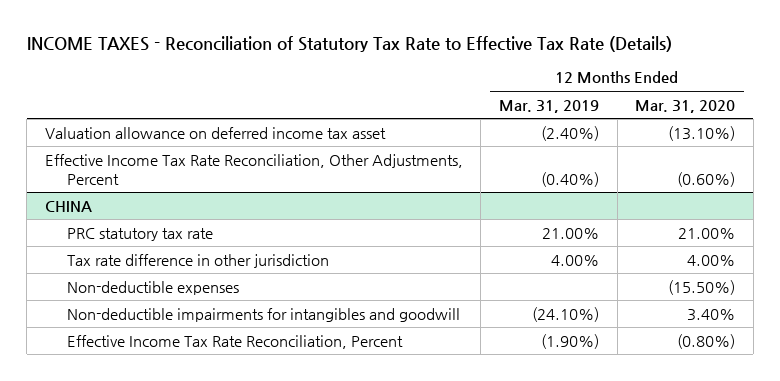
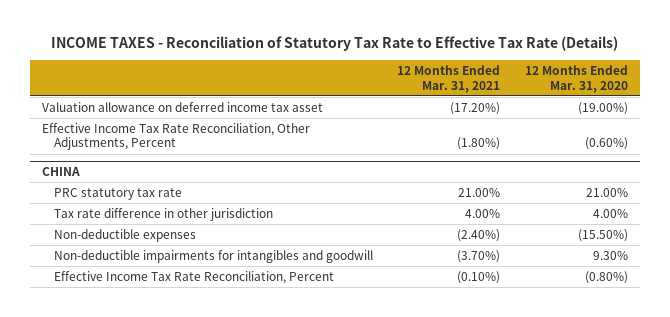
[499,99,600,113] Mar. 31, 2019 -> none
none -> [397,65,501,93] 12 Months Ended Mar. 31, 2021
[668,125,736,141] (13.10%) -> [577,101,628,115] (19.00%)
[687,308,736,321] 3.40% -> [592,250,628,260] 9.30%

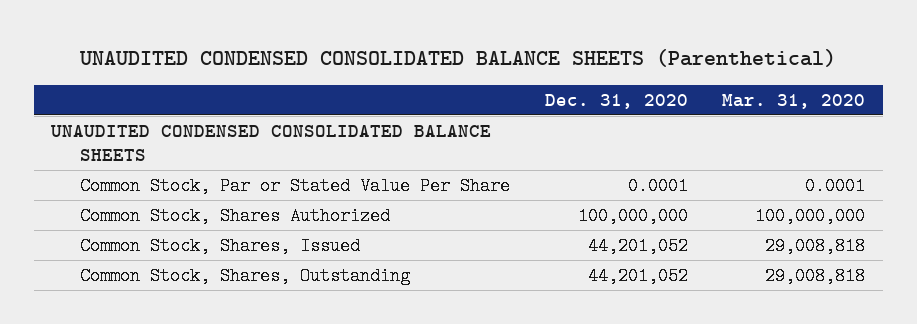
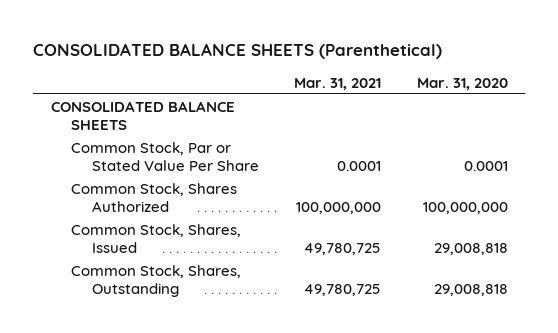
[79,48,837,67] UNAUDITED CONDENSED CONSOLIDATED BALANCE SHEETS (Parenthetical) -> [33,43,443,60] CONSOLIDATED BALANCE SHEETS (Parenthetical)
[544,94,688,110] Dec. 31, 2020 -> none
none -> [294,77,382,90] Mar. 31, 2021
[50,125,492,161] UNAUDITED CONDENSED CONSOLIDATED BALANCE SHEETS -> [50,100,235,131] CONSOLIDATED BALANCE SHEETS

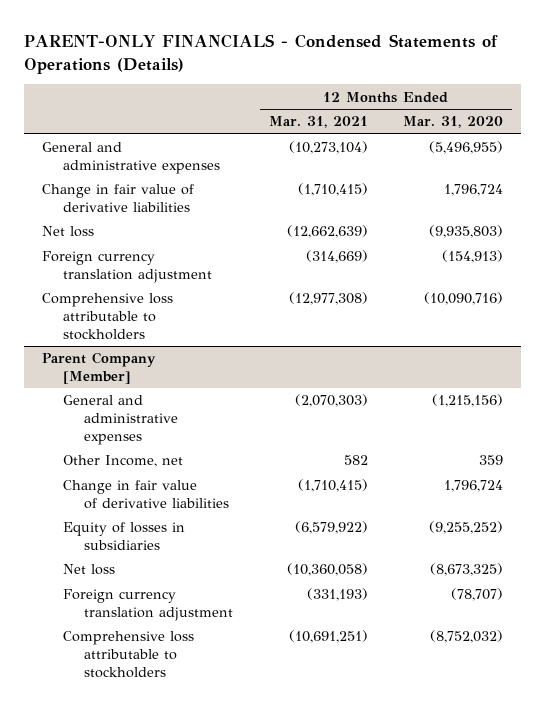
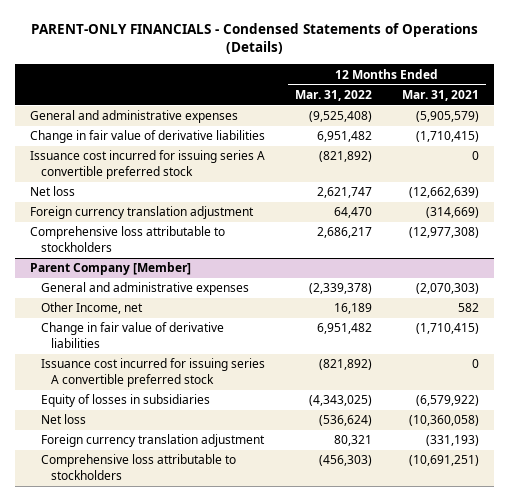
[403,116,504,129] Mar. 31, 2020 -> none
none -> [295,90,373,102] Mar. 31, 2022
[288,141,368,155] (10,273,104) -> [415,111,479,123] (5,905,579)
none -> [30,150,266,179] Issuance cost incurred for issuing series A convertible preferred stock
none -> [40,358,265,387] Issuance cost incurred for issuing series A convertible preferred stock

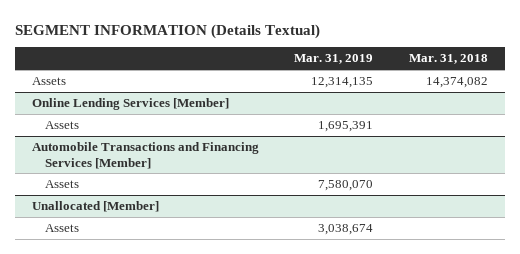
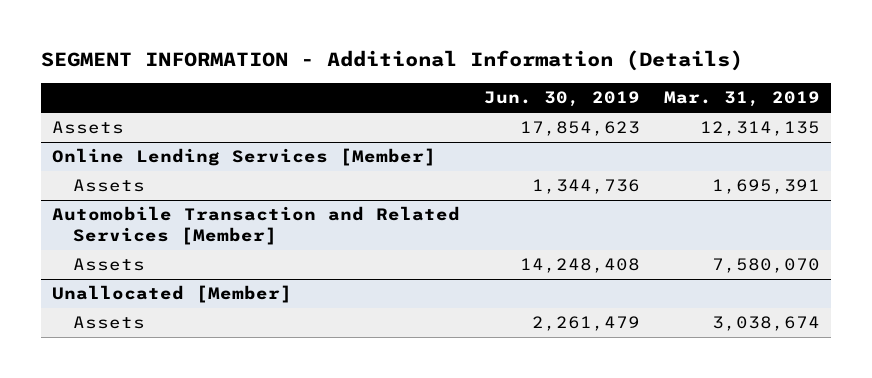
[14,23,320,39] SEGMENT INFORMATION (Details Textual) -> [40,50,743,72] SEGMENT INFORMATION - Additional Information (Details)
[408,54,488,65] Mar. 31, 2018 -> none
none -> [483,91,640,108] Jun. 30, 2019
[32,142,260,169] Automobile Transactions and Financing Services [Member] -> [52,206,461,246] Automobile Transaction and Related Services [Member]

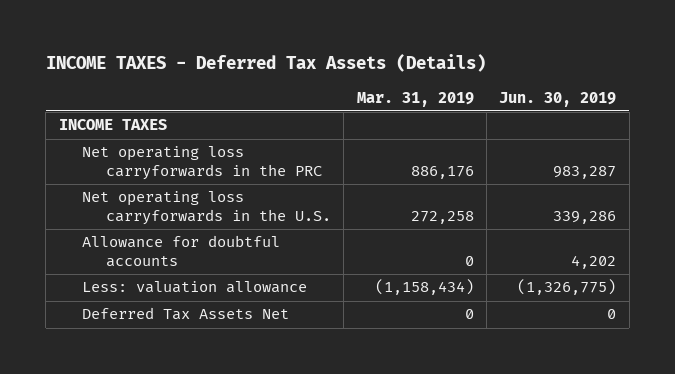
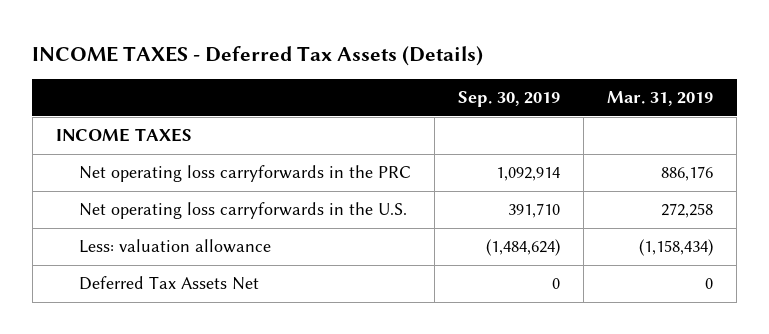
[499,91,617,107] Jun. 30, 2019 -> none
none -> [457,90,560,107] Sep. 30, 2019
[82,235,281,267] Allowance for doubtful accounts -> none

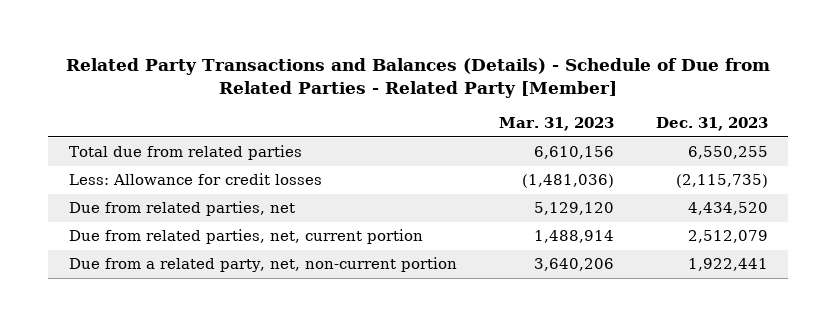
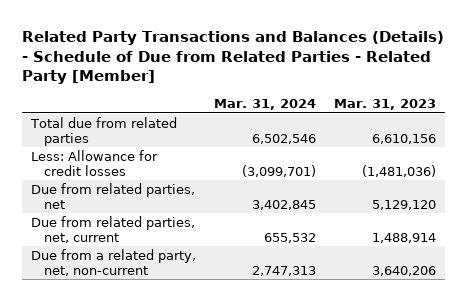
[655,116,768,131] Dec. 31, 2023 -> none
none -> [214,98,317,110] Mar. 31, 2024
[69,229,424,245] Due from related parties, net, current portion -> [31,215,196,243] Due from related parties, net, current
[69,257,458,273] Due from a related party, net, non-current portion -> [31,248,197,276] Due from a related party, net, non-current

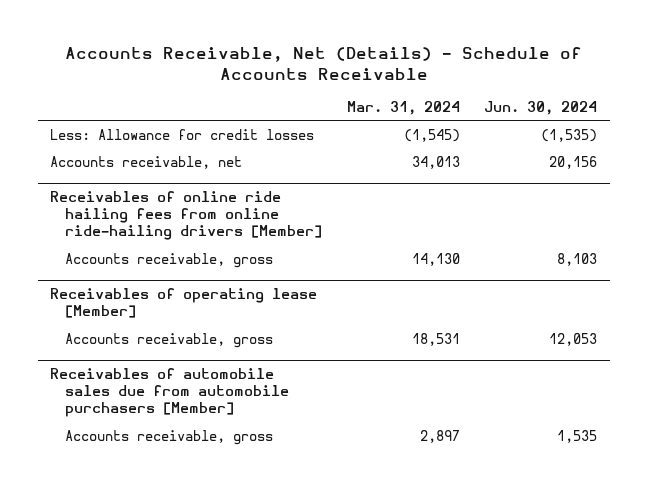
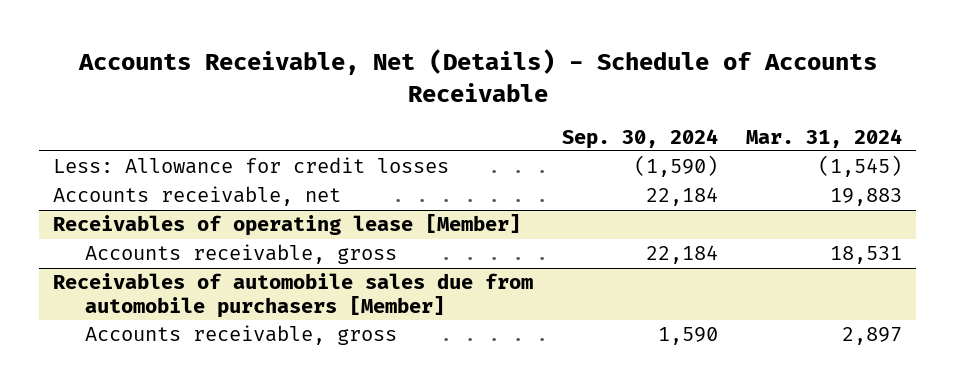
[484,100,598,115] Jun. 30, 2024 -> none
none -> [561,128,718,149] Sep. 30, 2024
[50,191,323,241] Receivables of online ride hailing fees from online ride-hailing drivers [Member] -> none
[65,252,274,268] Accounts receivable, gross -> none
[411,155,460,169] 34,013 -> [830,188,903,207] 19,883

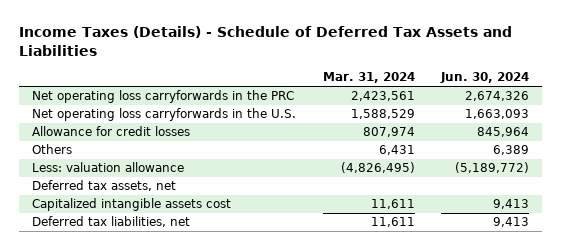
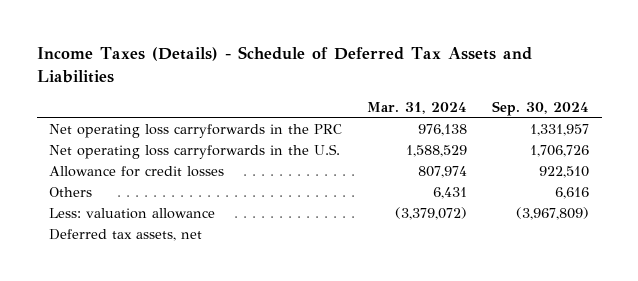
[440,72,530,84] Jun. 30, 2024 -> none
none -> [492,100,590,116] Sep. 30, 2024
[350,91,415,102] 2,423,561 -> [418,123,468,136] 976,138
[340,162,415,174] (4,826,495) -> [395,206,468,220] (3,379,072)
[31,198,231,212] Capitalized intangible assets cost -> none
[31,216,190,228] Deferred tax liabilities, net -> none

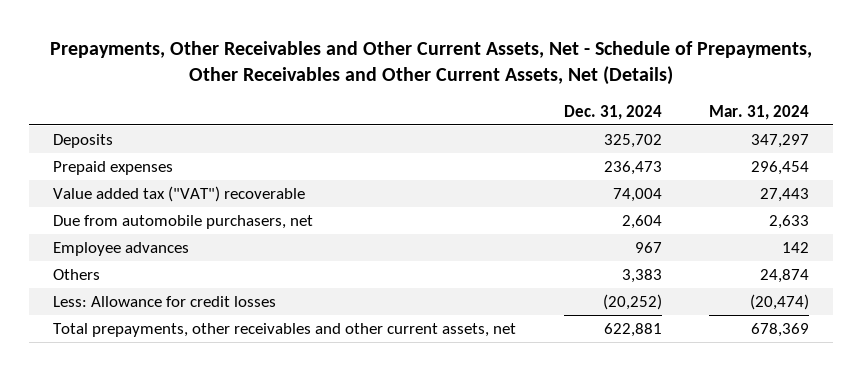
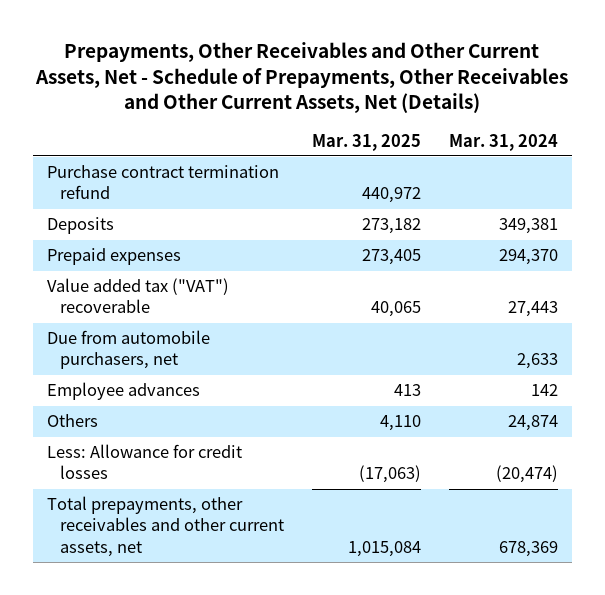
[563,104,662,120] Dec. 31, 2024 -> none
none -> [311,133,421,151] Mar. 31, 2025
none -> [46,165,279,200] Purchase contract termination refund
[751,133,810,148] 347,297 -> [499,218,559,235] 349,381
[751,160,810,175] 296,454 -> [499,249,559,266] 294,370

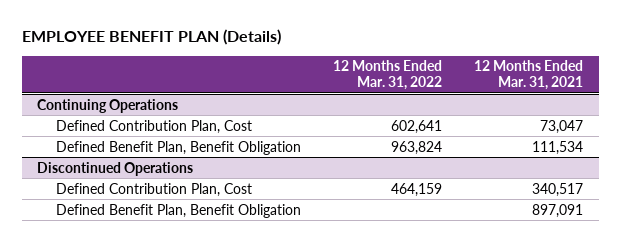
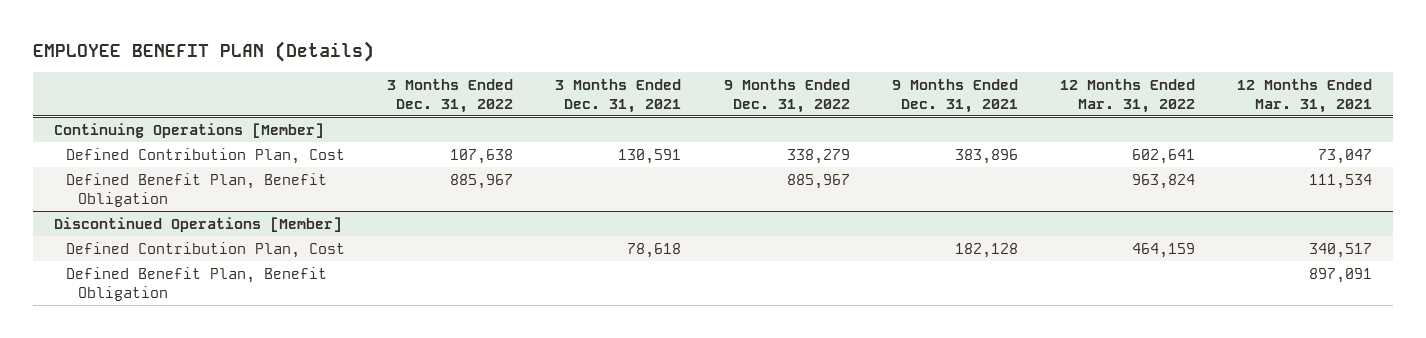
none -> [387,78,514,113] 3 Months Ended Dec. 31, 2022
none -> [555,78,682,113] 3 Months Ended Dec. 31, 2021
none -> [723,78,850,113] 9 Months Ended Dec. 31, 2022
none -> [891,78,1018,113] 9 Months Ended Dec. 31, 2021
[37,98,179,113] Continuing Operations -> [54,122,325,138] Continuing Operations [Member]
[37,161,194,176] Discontinued Operations -> [54,216,343,232] Discontinued Operations [Member]

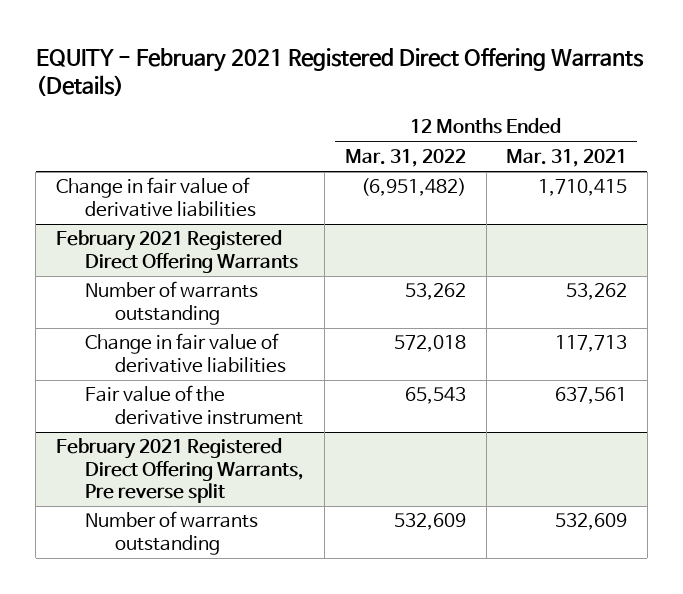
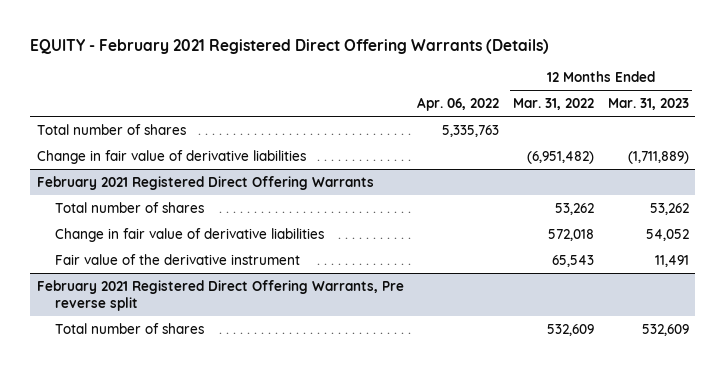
[506,149,628,168] Mar. 31, 2021 -> none
none -> [417,96,500,111] Apr. 06, 2022
none -> [607,97,689,110] Mar. 31, 2023
none -> [36,123,186,135] Total number of shares
[85,281,259,325] Number of warrants outstanding -> [54,201,204,213] Total number of shares
[85,511,259,555] Number of warrants outstanding -> [54,322,204,334] Total number of shares

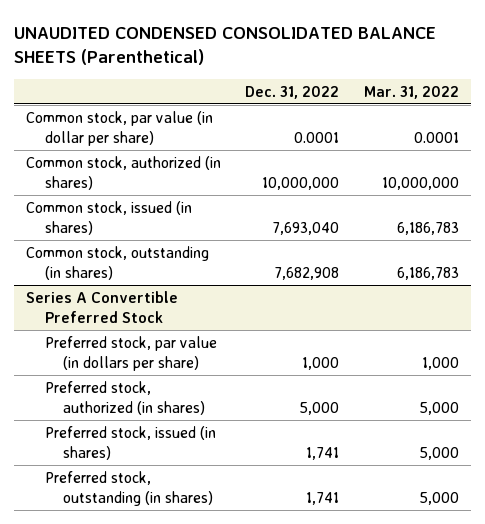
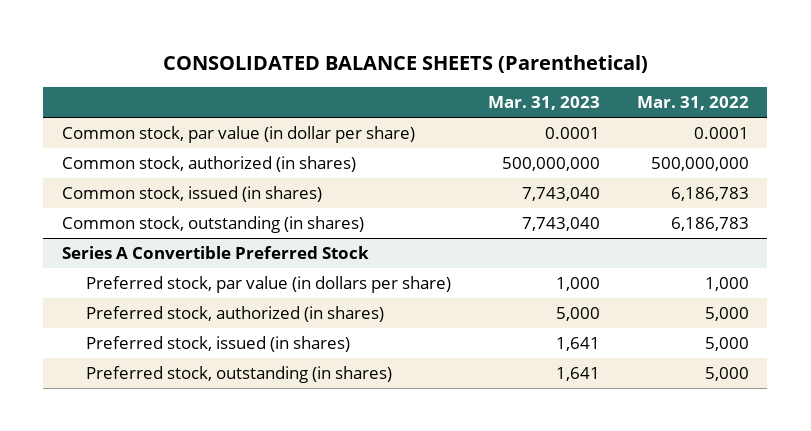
[14,26,437,65] UNAUDITED CONDENSED CONSOLIDATED BALANCE SHEETS (Parenthetical) -> [163,55,649,74] CONSOLIDATED BALANCE SHEETS (Parenthetical)
[245,85,340,99] Dec. 31, 2022 -> none
none -> [487,96,600,111] Mar. 31, 2023
[381,176,459,190] 10,000,000 -> [650,157,749,172] 500,000,000

